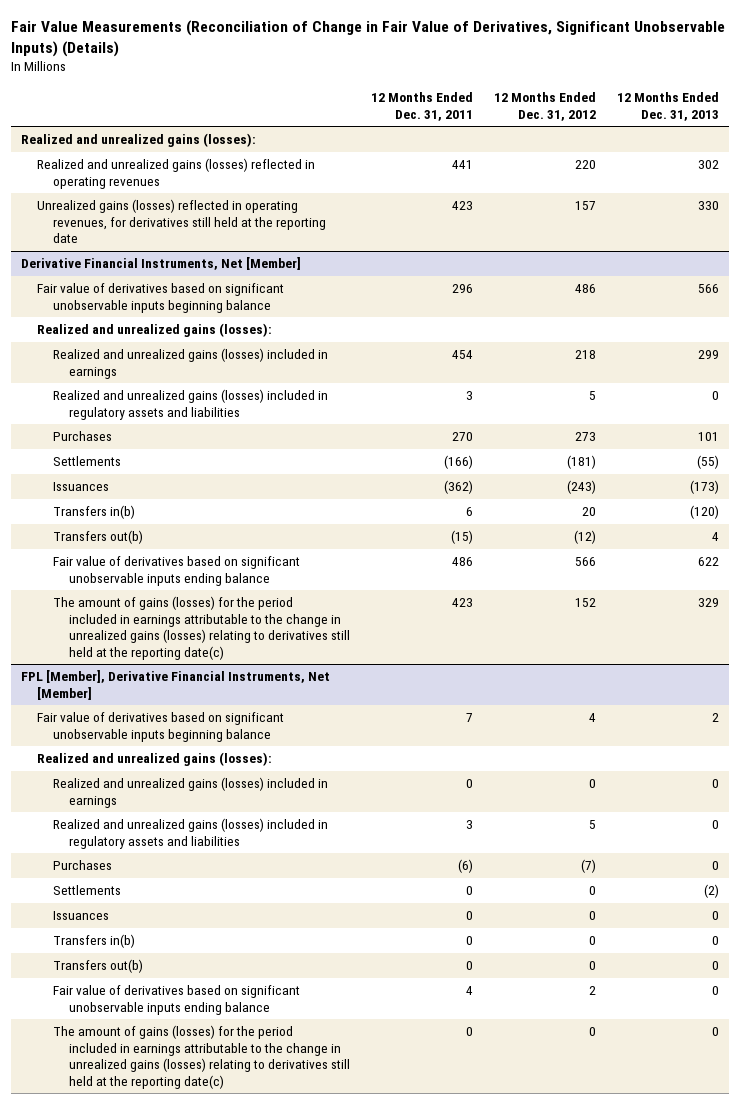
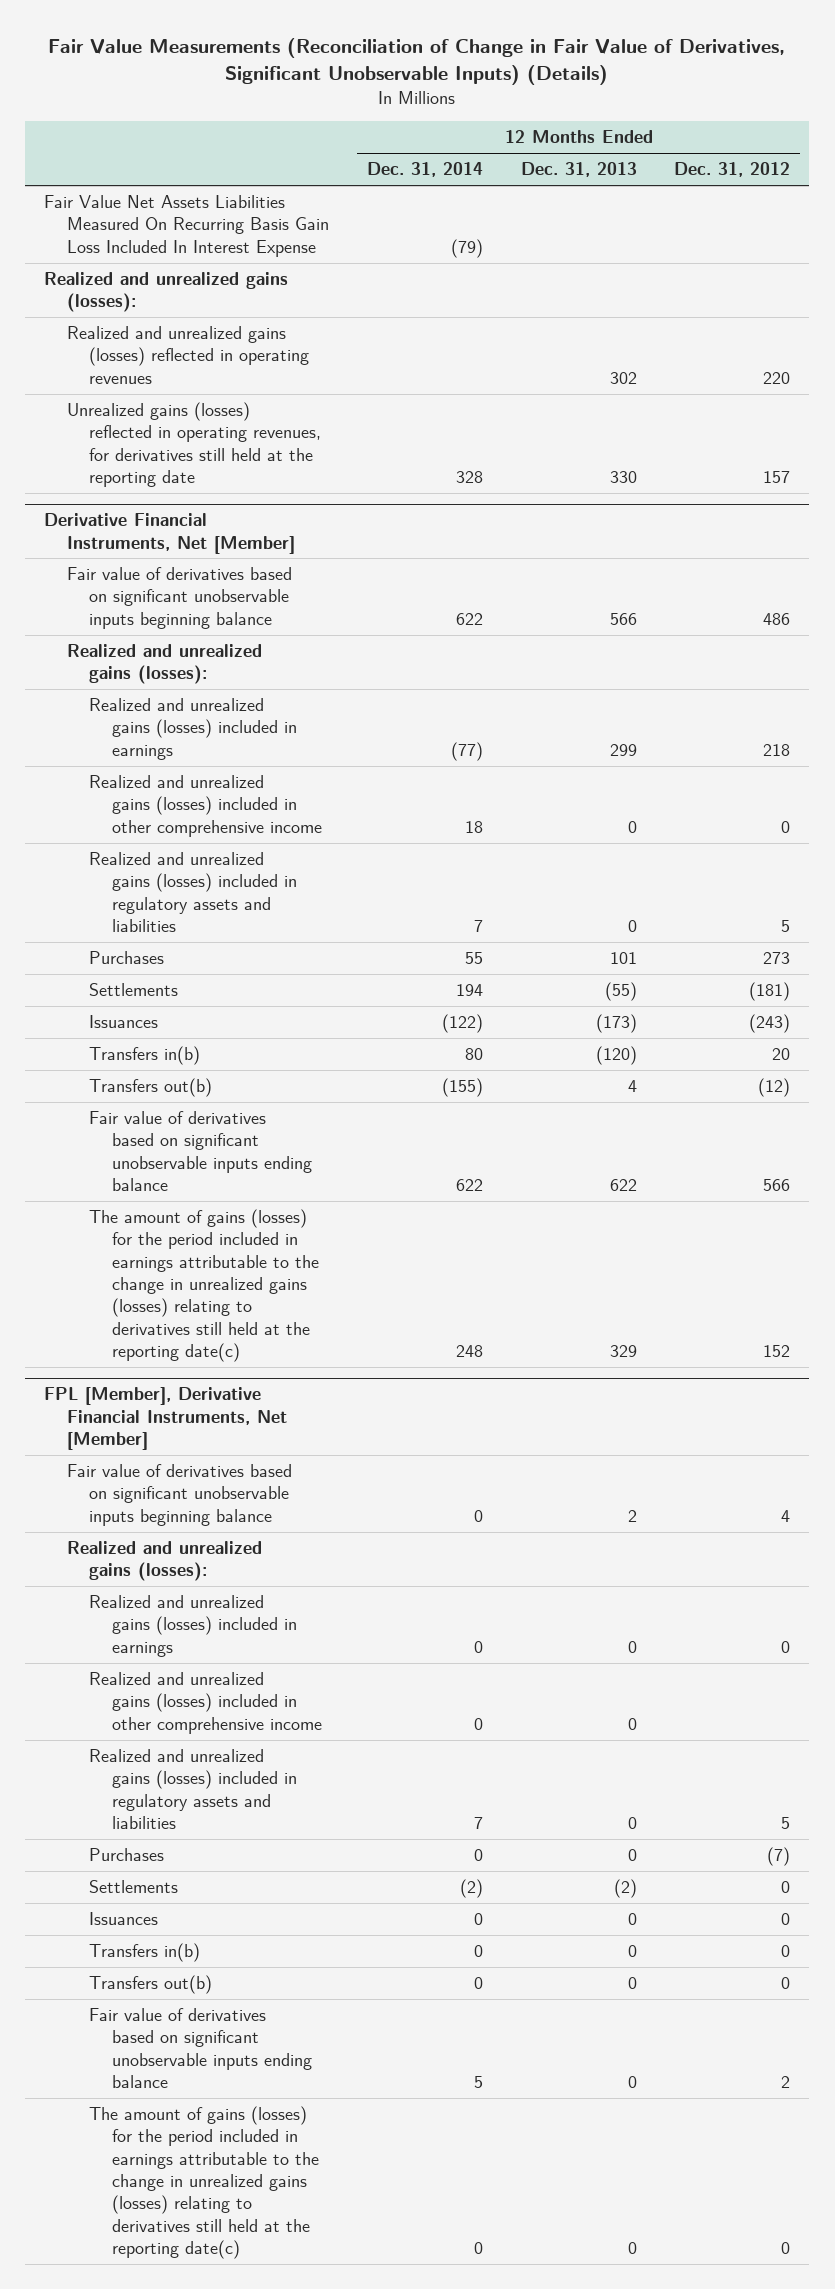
[371,92,474,121] 12 Months Ended Dec. 31, 2011 -> none
none -> [366,162,483,178] Dec. 31, 2014
none -> [44,195,329,257] Fair Value Net Assets Liabilities Measured On Recurring Basis Gain Loss Included In Interest Expense
none -> [89,775,322,837] Realized and unrealized gains (losses) included in other comprehensive income
none -> [89,1672,322,1734] Realized and unrealized gains (losses) included in other comprehensive income

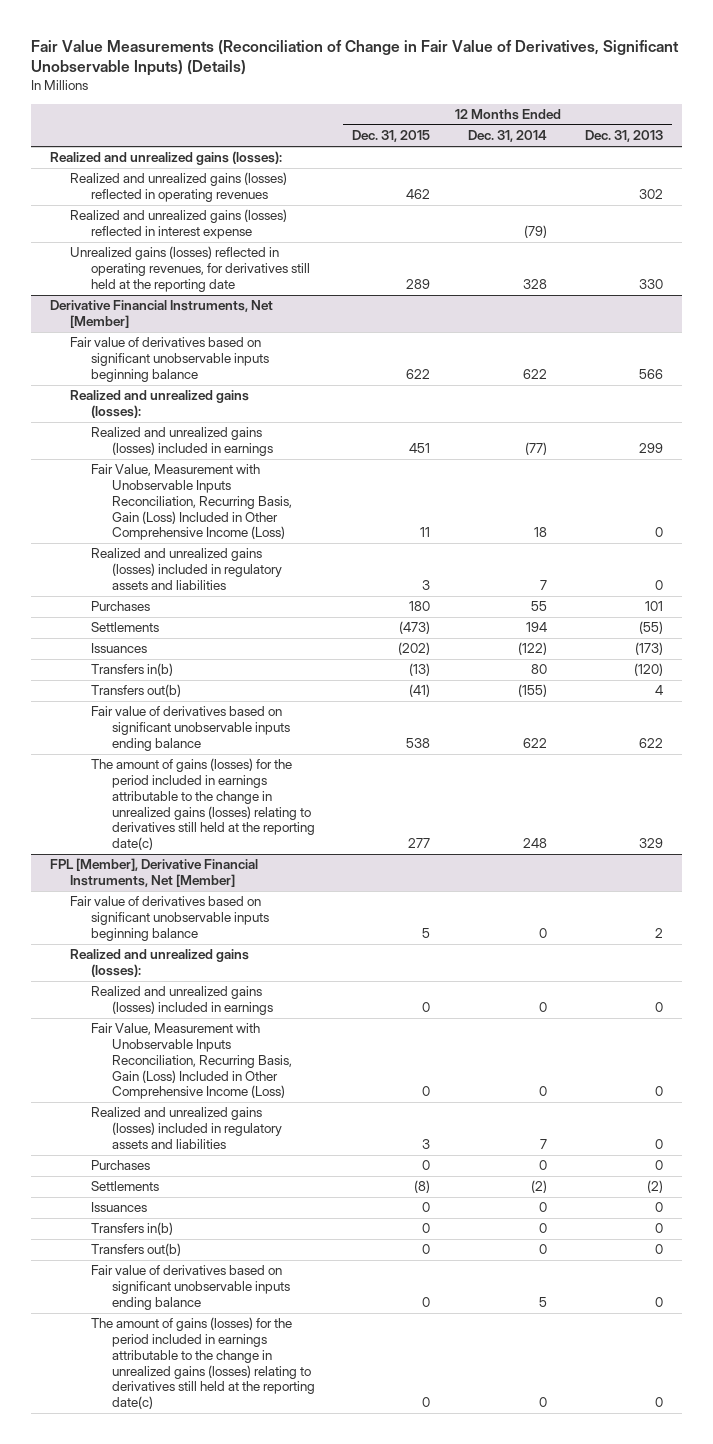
[674,162,791,178] Dec. 31, 2012 -> none
none -> [352,130,431,143] Dec. 31, 2015
[44,195,329,257] Fair Value Net Assets Liabilities Measured On Recurring Basis Gain Loss Included In Interest Expense -> none
none -> [70,209,288,240] Realized and unrealized gains (losses) reflected in interest expense
[89,775,322,837] Realized and unrealized gains (losses) included in other comprehensive income -> none
none -> [90,464,292,541] Fair Value, Measurement with Unobservable Inputs Reconciliation, Recurring Basis, Gain (Loss) Included in Other Comprehensive Income (Loss)
[89,1672,322,1734] Realized and unrealized gains (losses) included in other comprehensive income -> none
none -> [90,1023,292,1100] Fair Value, Measurement with Unobservable Inputs Reconciliation, Recurring Basis, Gain (Loss) Included in Other Comprehensive Income (Loss)

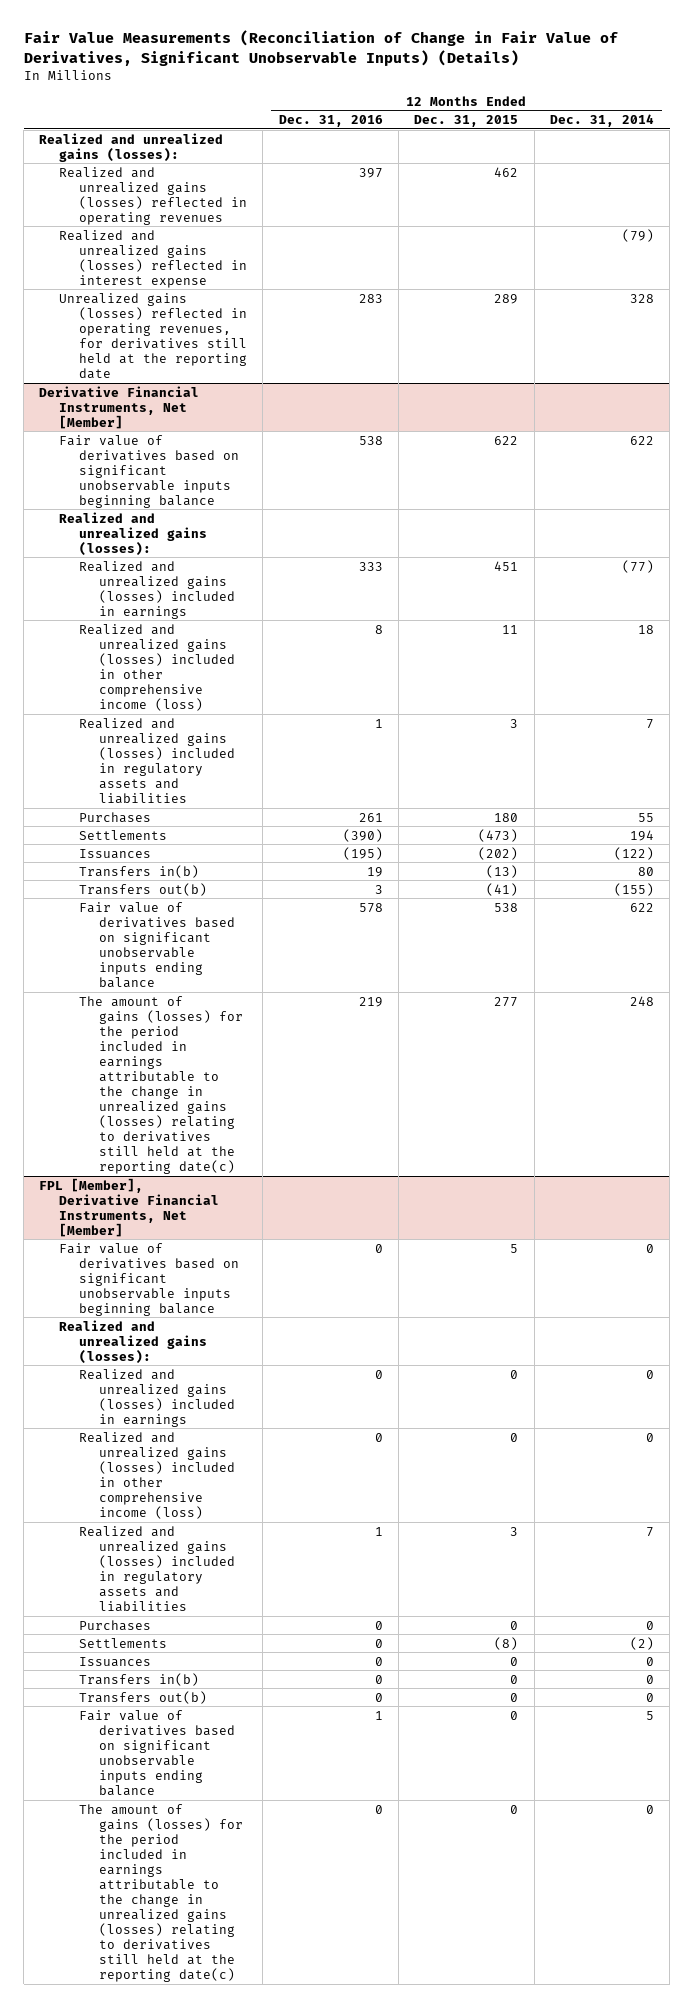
[584,130,663,143] Dec. 31, 2013 -> none
none -> [278,115,383,128] Dec. 31, 2016
[90,464,292,541] Fair Value, Measurement with Unobservable Inputs Reconciliation, Recurring Basis, Gain (Loss) Included in Other Comprehensive Income (Loss) -> [79,623,236,711] Realized and unrealized gains (losses) included in other comprehensive income (loss)
[90,1023,292,1100] Fair Value, Measurement with Unobservable Inputs Reconciliation, Recurring Basis, Gain (Loss) Included in Other Comprehensive Income (Loss) -> [79,1431,236,1519] Realized and unrealized gains (losses) included in other comprehensive income (loss)

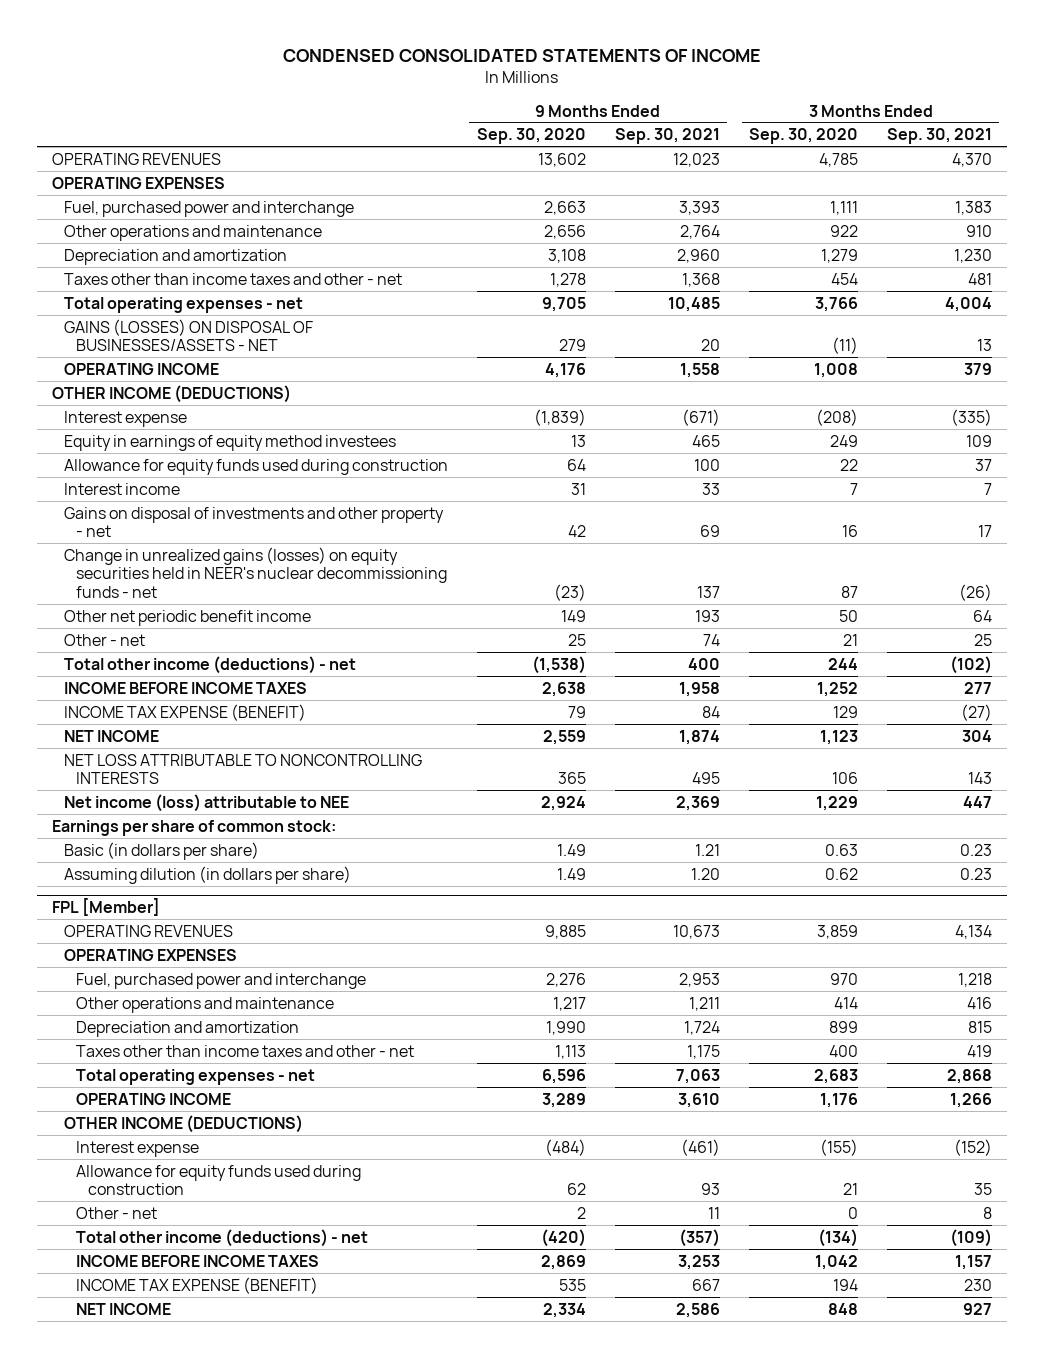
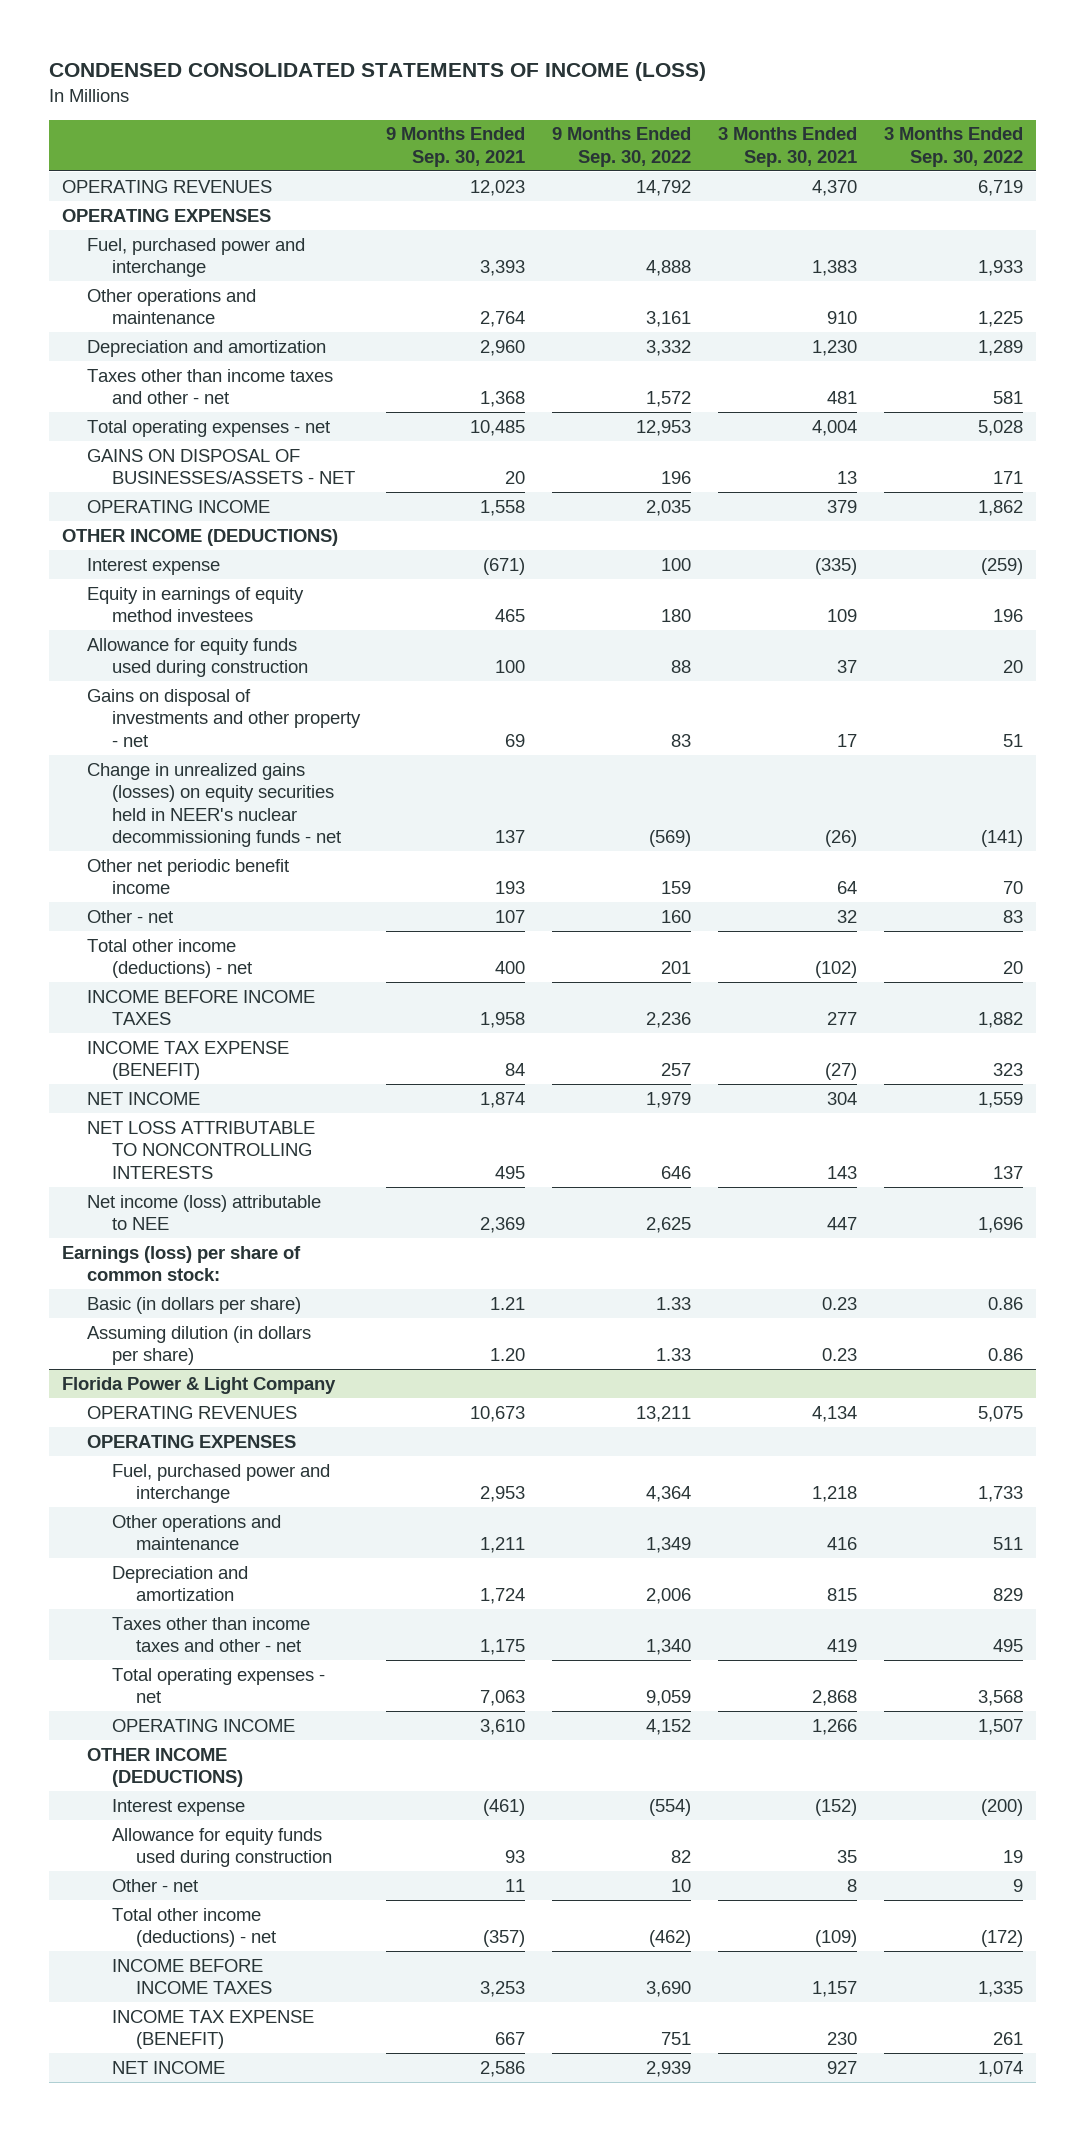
[282,48,761,62] CONDENSED CONSOLIDATED STATEMENTS OF INCOME -> [48,61,706,81] CONDENSED CONSOLIDATED STATEMENTS OF INCOME (LOSS)
[476,128,586,145] Sep. 30, 2020 -> none
[748,128,858,145] Sep. 30, 2020 -> none
none -> [552,127,692,167] 9 Months Ended Sep. 30, 2022
none -> [883,127,1023,167] 3 Months Ended Sep. 30, 2022
[63,318,313,352] GAINS (LOSSES) ON DISPOSAL OF BUSINESSES/ASSETS - NET -> [86,448,355,485] GAINS ON DISPOSAL OF BUSINESSES/ASSETS - NET
[63,482,180,495] Interest income -> none
[702,633,720,646] 74 -> [495,909,526,923] 107
[974,633,993,646] 25 -> [836,909,857,923] 32
[51,819,336,836] Earnings per share of common stock: -> [61,1245,301,1282] Earnings (loss) per share of common stock:
[51,897,160,916] FPL [Member] -> [61,1376,336,1394] Florida Power & Light Company

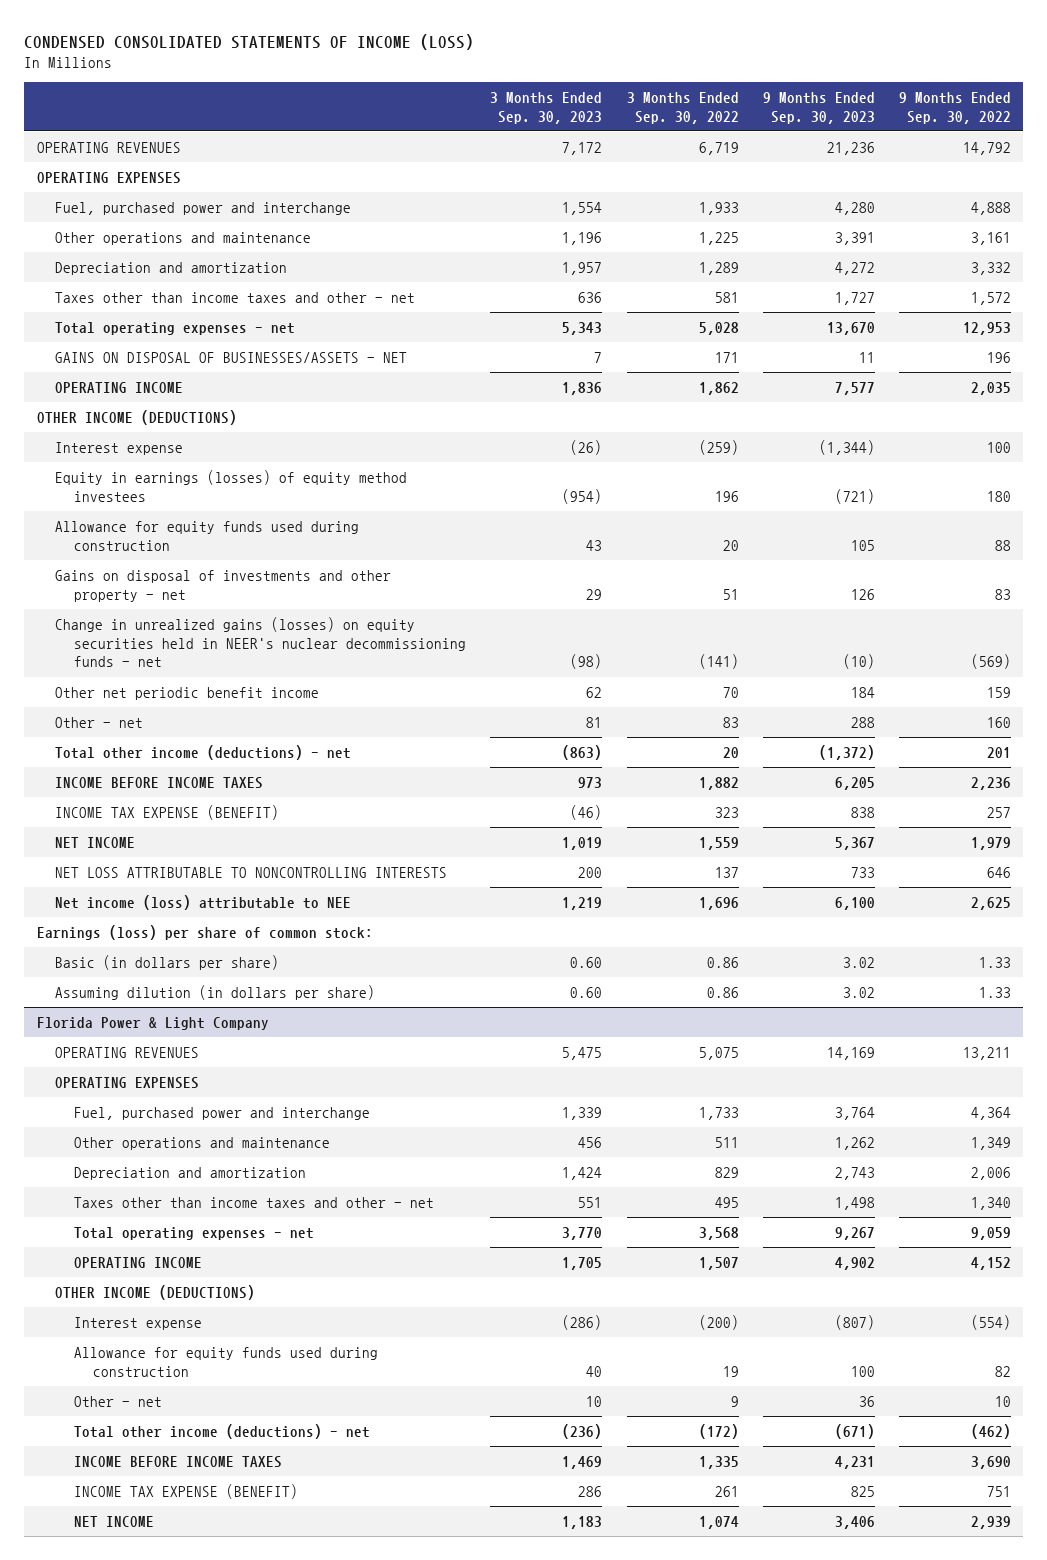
[386,127,526,167] 9 Months Ended Sep. 30, 2021 -> none
[717,127,857,167] 3 Months Ended Sep. 30, 2021 -> none
none -> [490,91,603,124] 3 Months Ended Sep. 30, 2023
none -> [762,91,875,124] 9 Months Ended Sep. 30, 2023
[86,586,304,623] Equity in earnings of equity method investees -> [55,469,408,502] Equity in earnings (losses) of equity method investees

